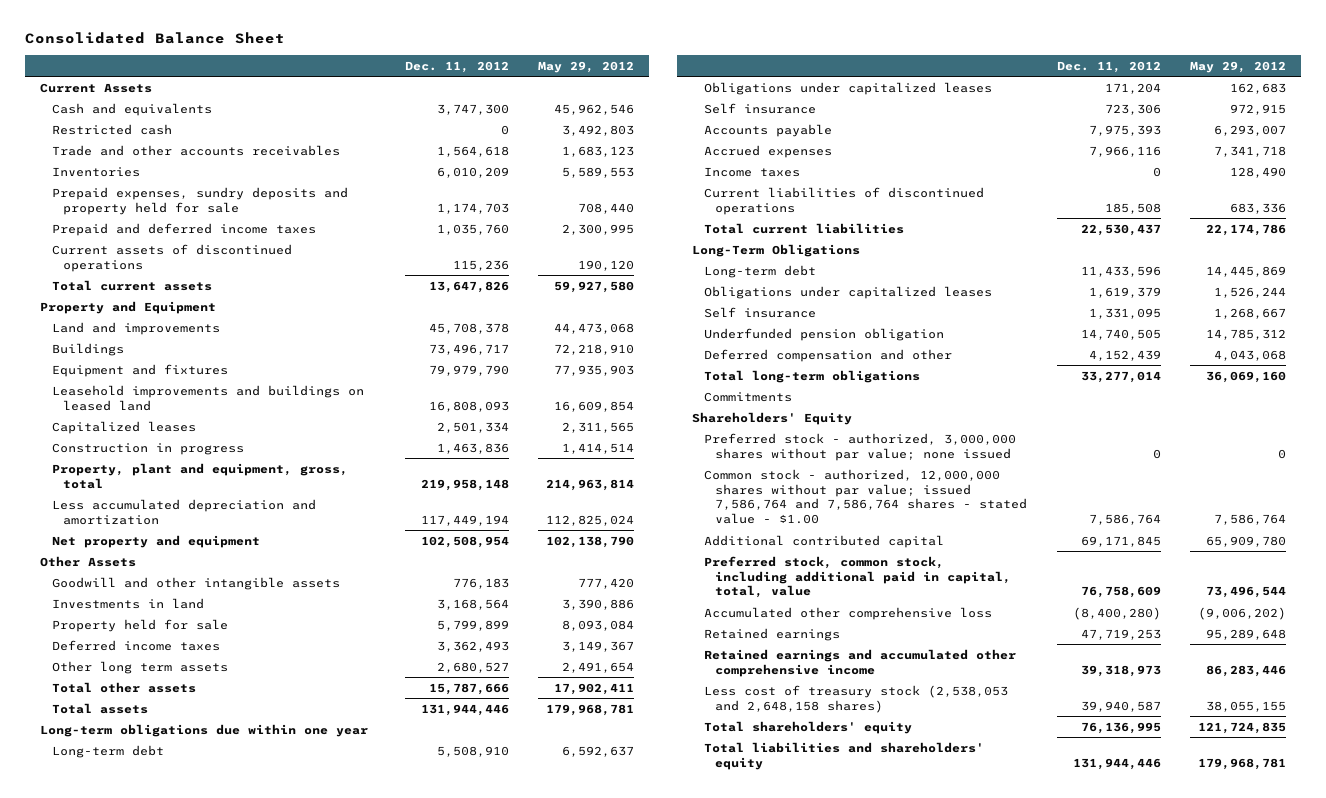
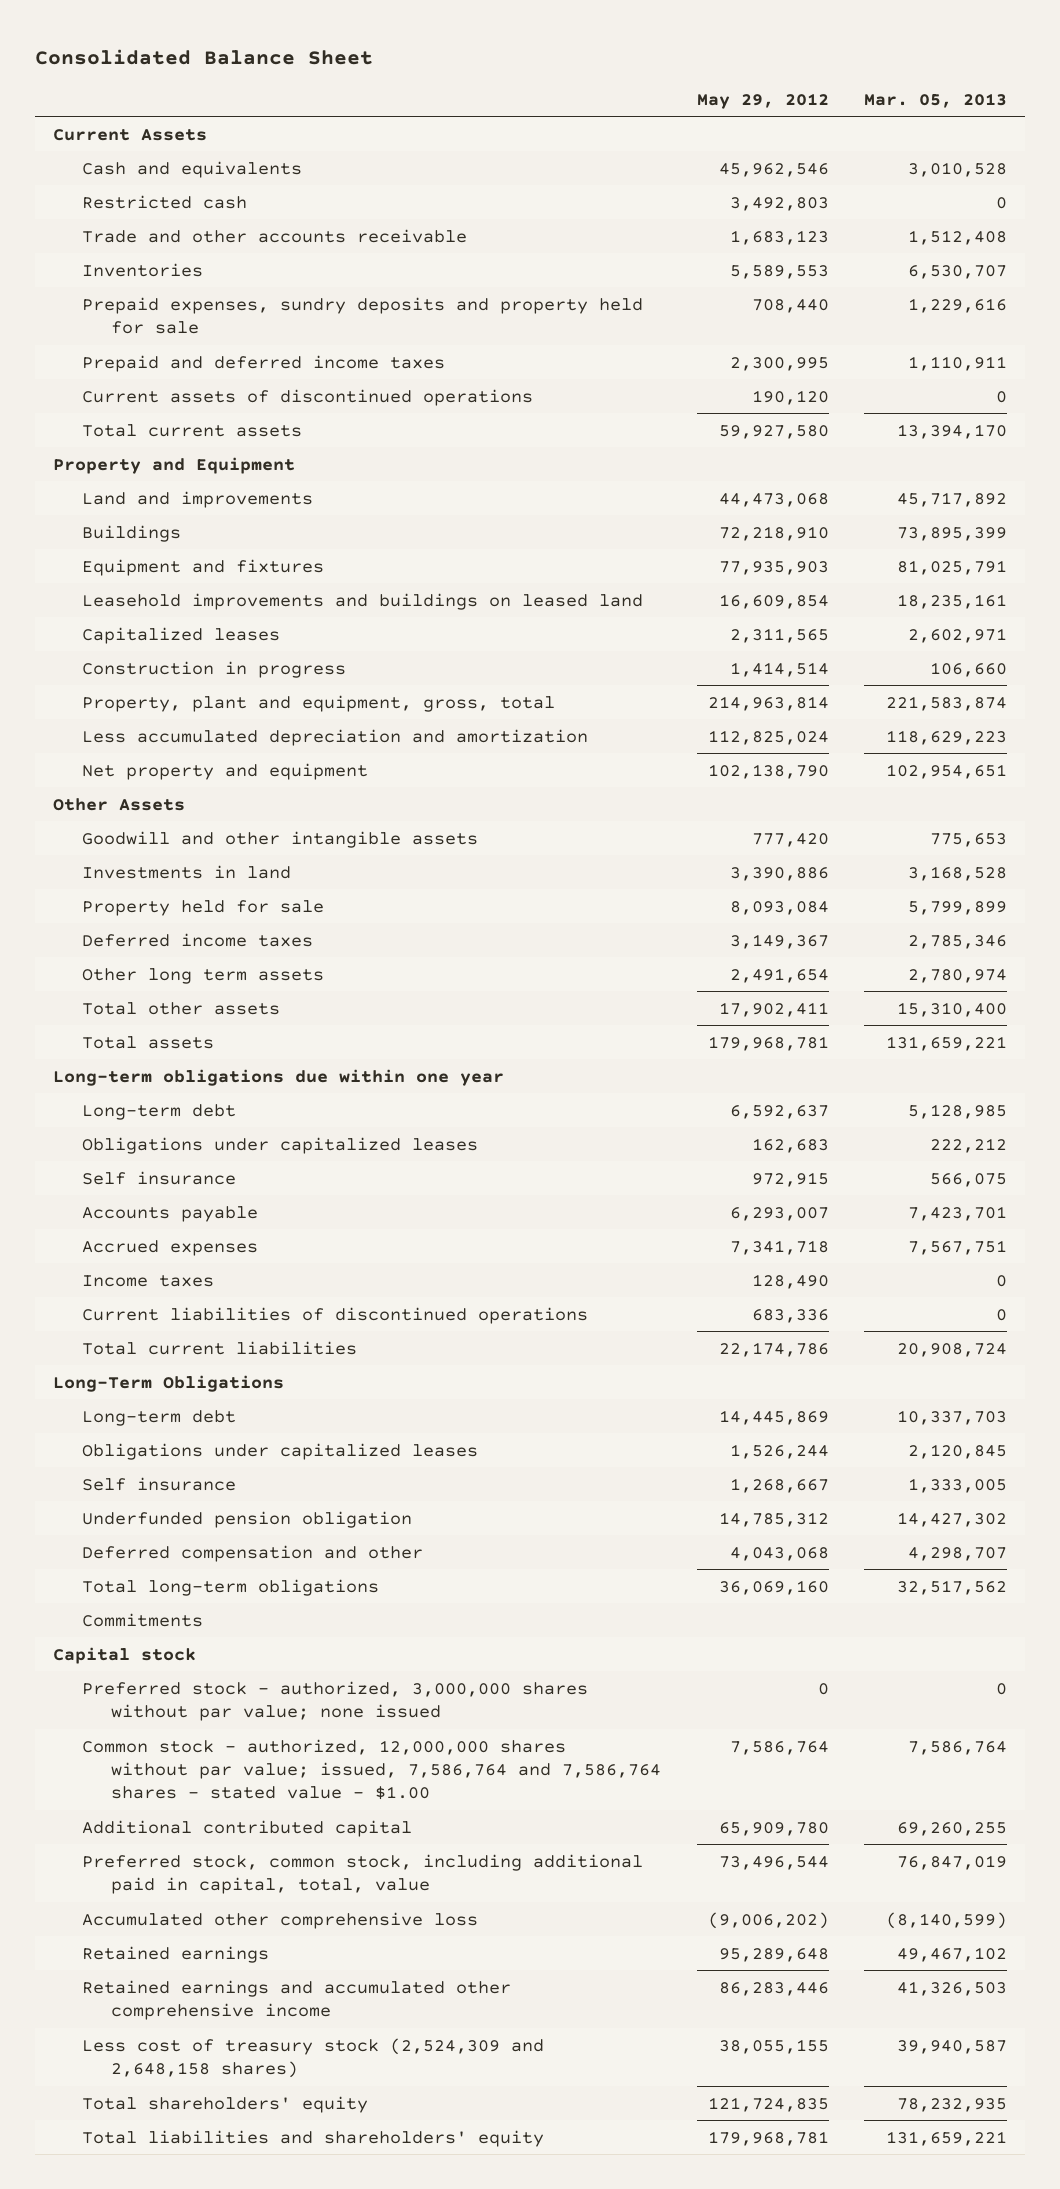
[404,60,509,73] Dec. 11, 2012 -> none
none -> [864,92,1008,108] Mar. 05, 2013
[51,144,340,156] Trade and other accounts receivables -> [81,228,467,243] Trade and other accounts receivable
[692,411,853,425] Shareholders' Equity -> none
none -> [52,1646,196,1664] Capital stock
[703,468,1028,525] Common stock - authorized, 12,000,000 shares without par value; issued 7,586,764 and 7,586,764 shares - stated value - $1.00 -> [81,1738,662,1801] Common stock - authorized, 12,000,000 shares without par value; issued, 7,586,764 and 7,586,764 shares - stated value - $1.00
[703,684,1008,713] Less cost of treasury stock (2,538,053 and 2,648,158 shares) -> [81,2037,544,2078] Less cost of treasury stock (2,524,309 and 2,648,158 shares)

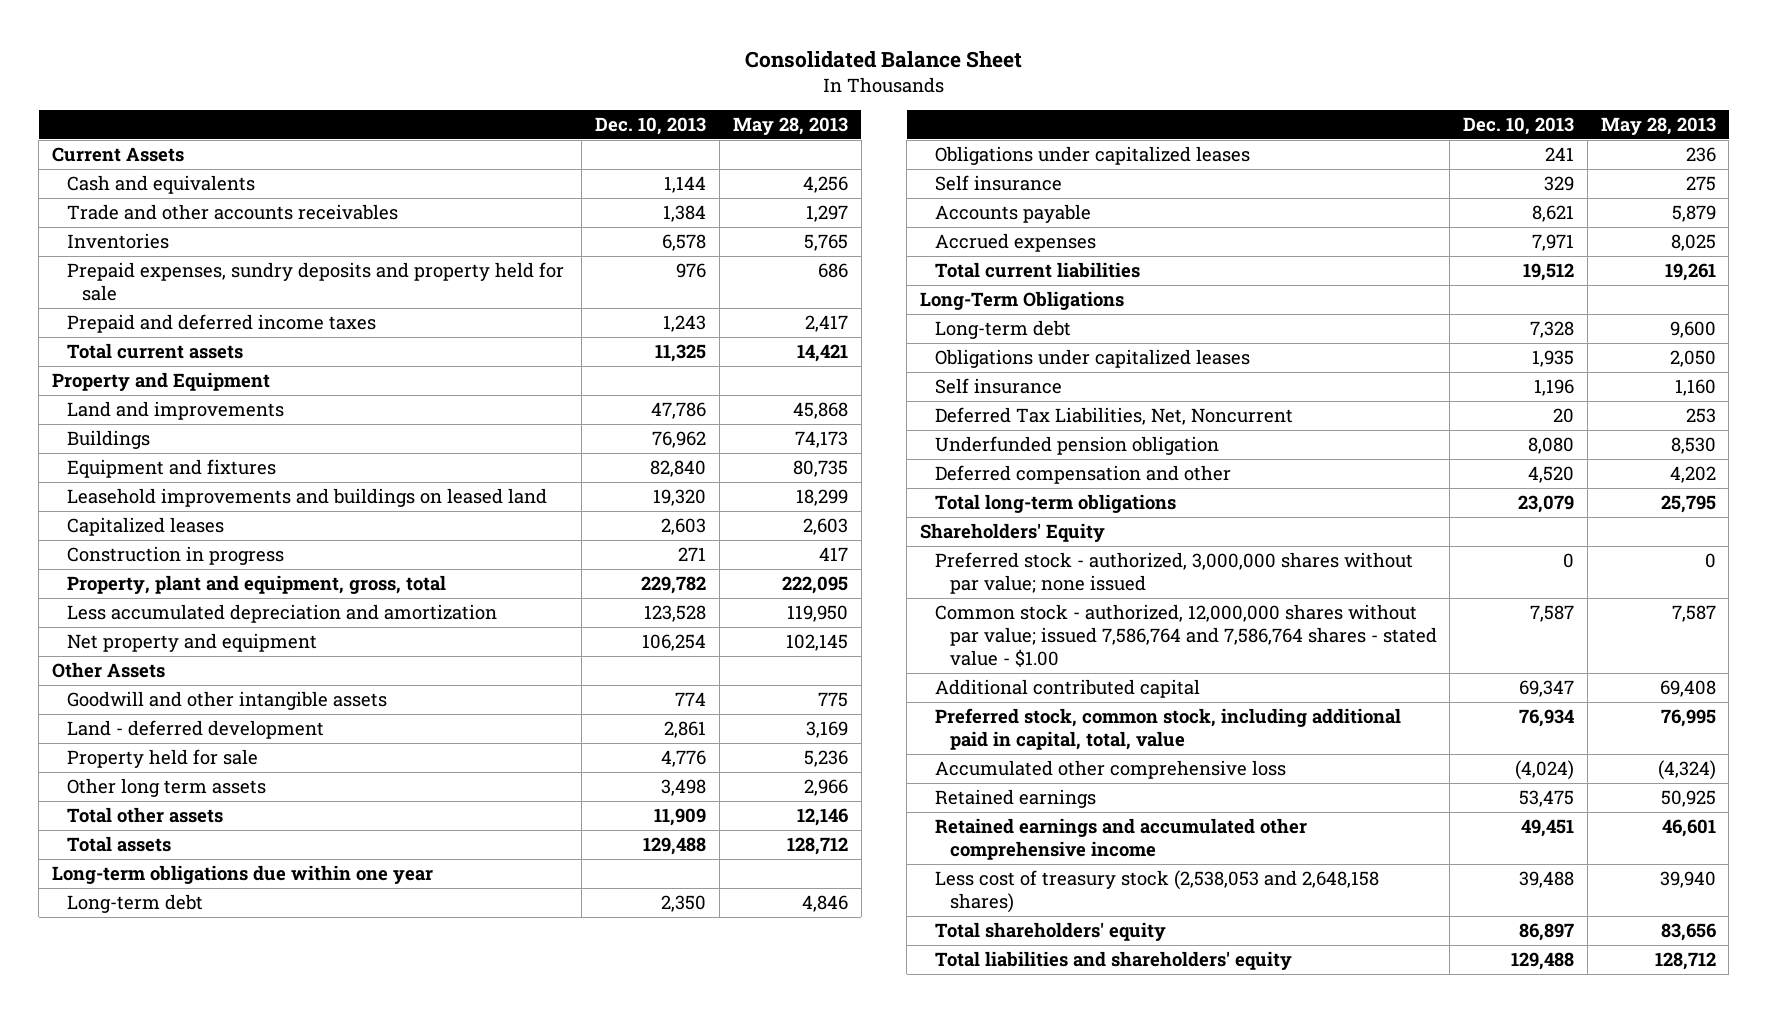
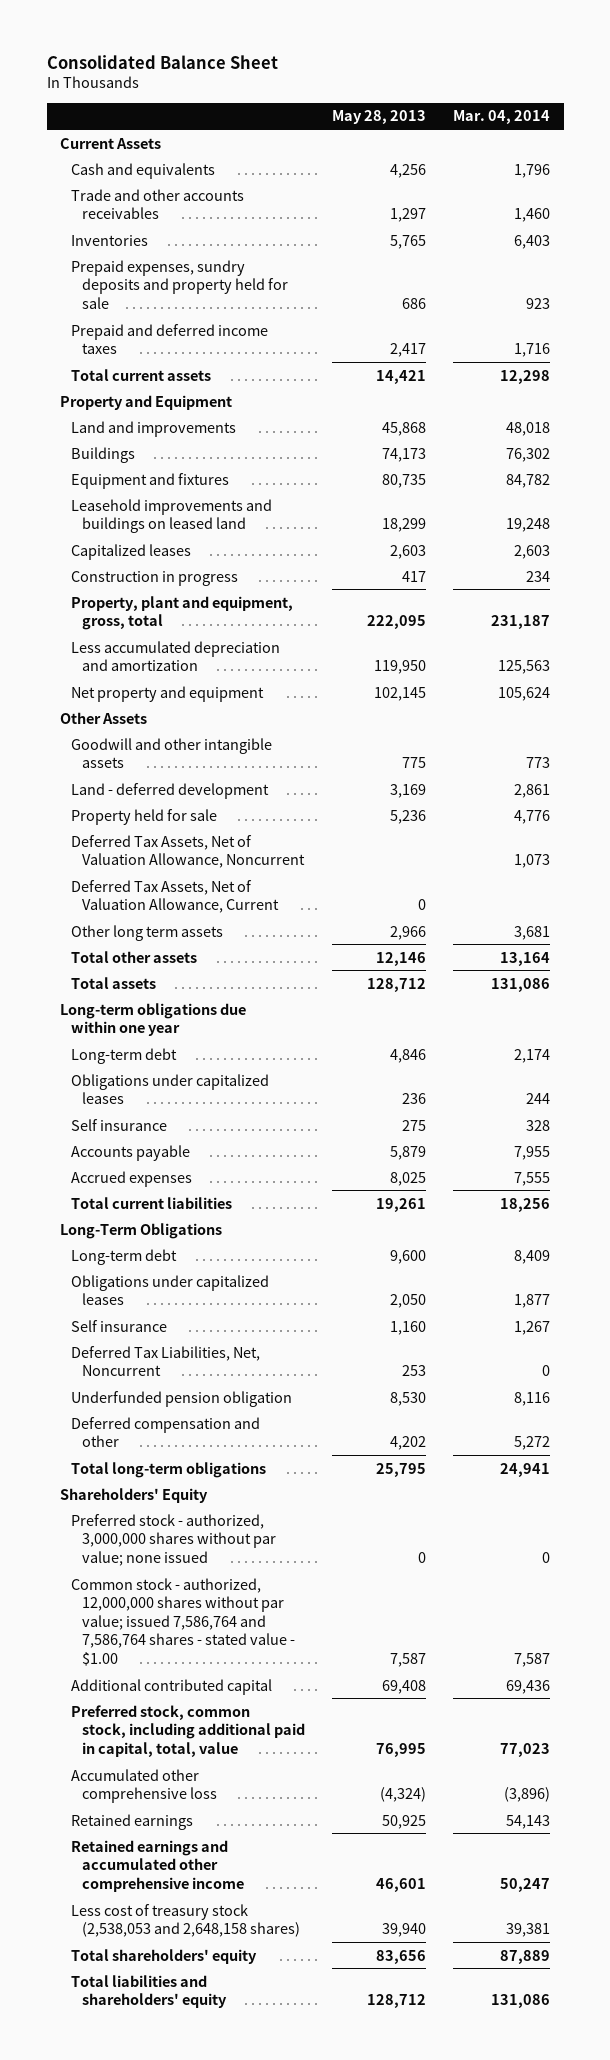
[595,117,707,136] Dec. 10, 2013 -> none
none -> [453,110,551,125] Mar. 04, 2014
none -> [70,834,305,869] Deferred Tax Assets, Net of Valuation Allowance, Noncurrent
none -> [70,879,279,914] Deferred Tax Assets, Net of Valuation Allowance, Current

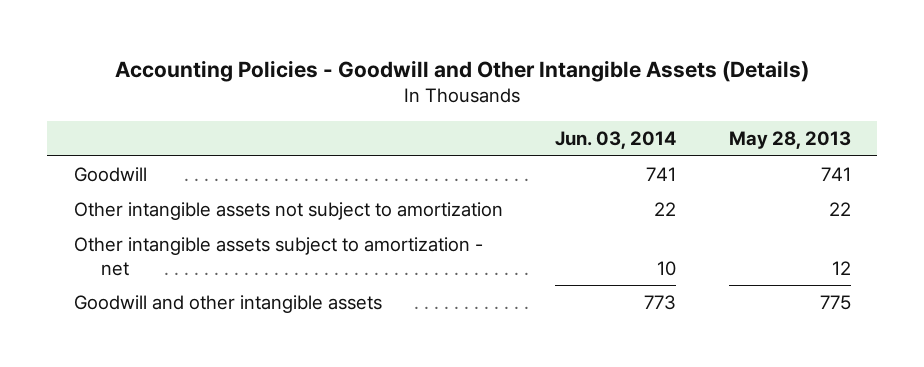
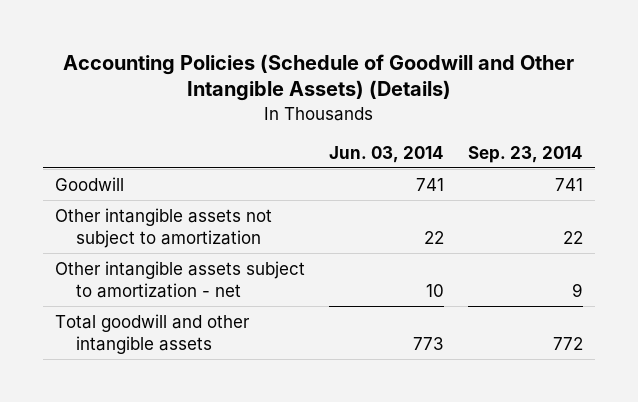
[115,59,810,82] Accounting Policies - Goodwill and Other Intangible Assets (Details) -> [63,53,575,102] Accounting Policies (Schedule of Goodwill and Other Intangible Assets) (Details)
[728,131,851,150] May 28, 2013 -> none
none -> [468,145,584,163] Sep. 23, 2014
[73,295,382,314] Goodwill and other intangible assets -> [55,313,251,354] Total goodwill and other intangible assets

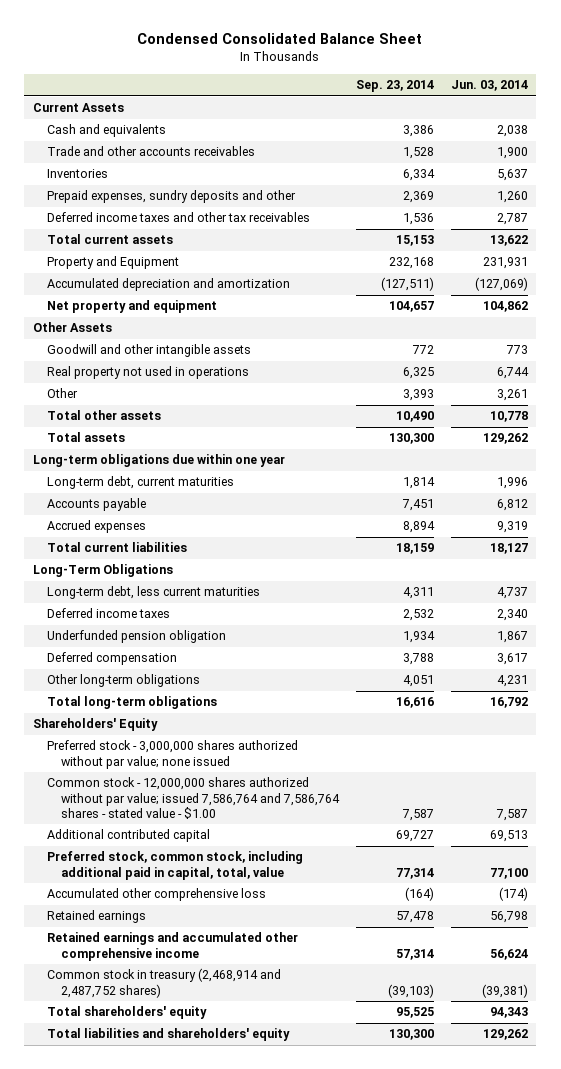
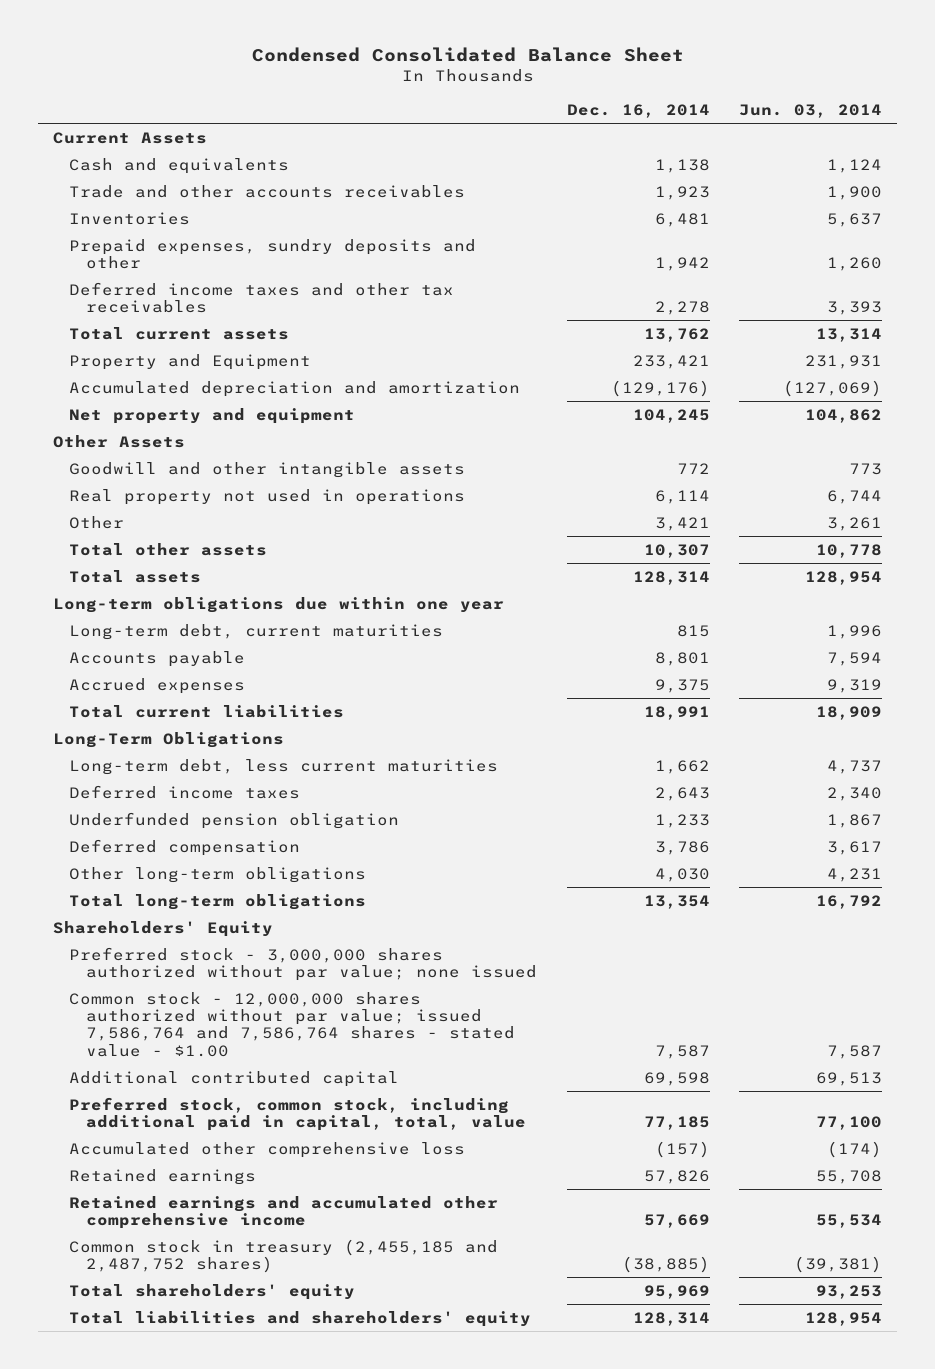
[356,80,435,93] Sep. 23, 2014 -> none
none -> [566,103,710,118] Dec. 16, 2014
[497,125,529,138] 2,038 -> [827,158,883,173] 1,124
[497,213,529,226] 2,787 -> [827,300,883,315] 3,393
[490,235,529,247] 13,622 -> [816,327,883,342] 13,314
[483,433,529,445] 129,262 -> [805,570,883,585] 128,954
[497,499,529,512] 6,812 -> [827,651,883,666] 7,594
[490,543,529,555] 18,127 -> [816,705,883,720] 18,909
[490,911,529,924] 56,798 -> [816,1169,883,1184] 55,708
[490,948,529,960] 56,624 -> [816,1213,883,1228] 55,534
[47,968,282,998] Common stock in treasury (2,468,914 and 2,487,752 shares) -> [69,1238,499,1273] Common stock in treasury (2,455,185 and 2,487,752 shares)
[490,1007,529,1019] 94,343 -> [816,1284,883,1299] 93,253
[483,1029,529,1041] 129,262 -> [805,1311,883,1326] 128,954

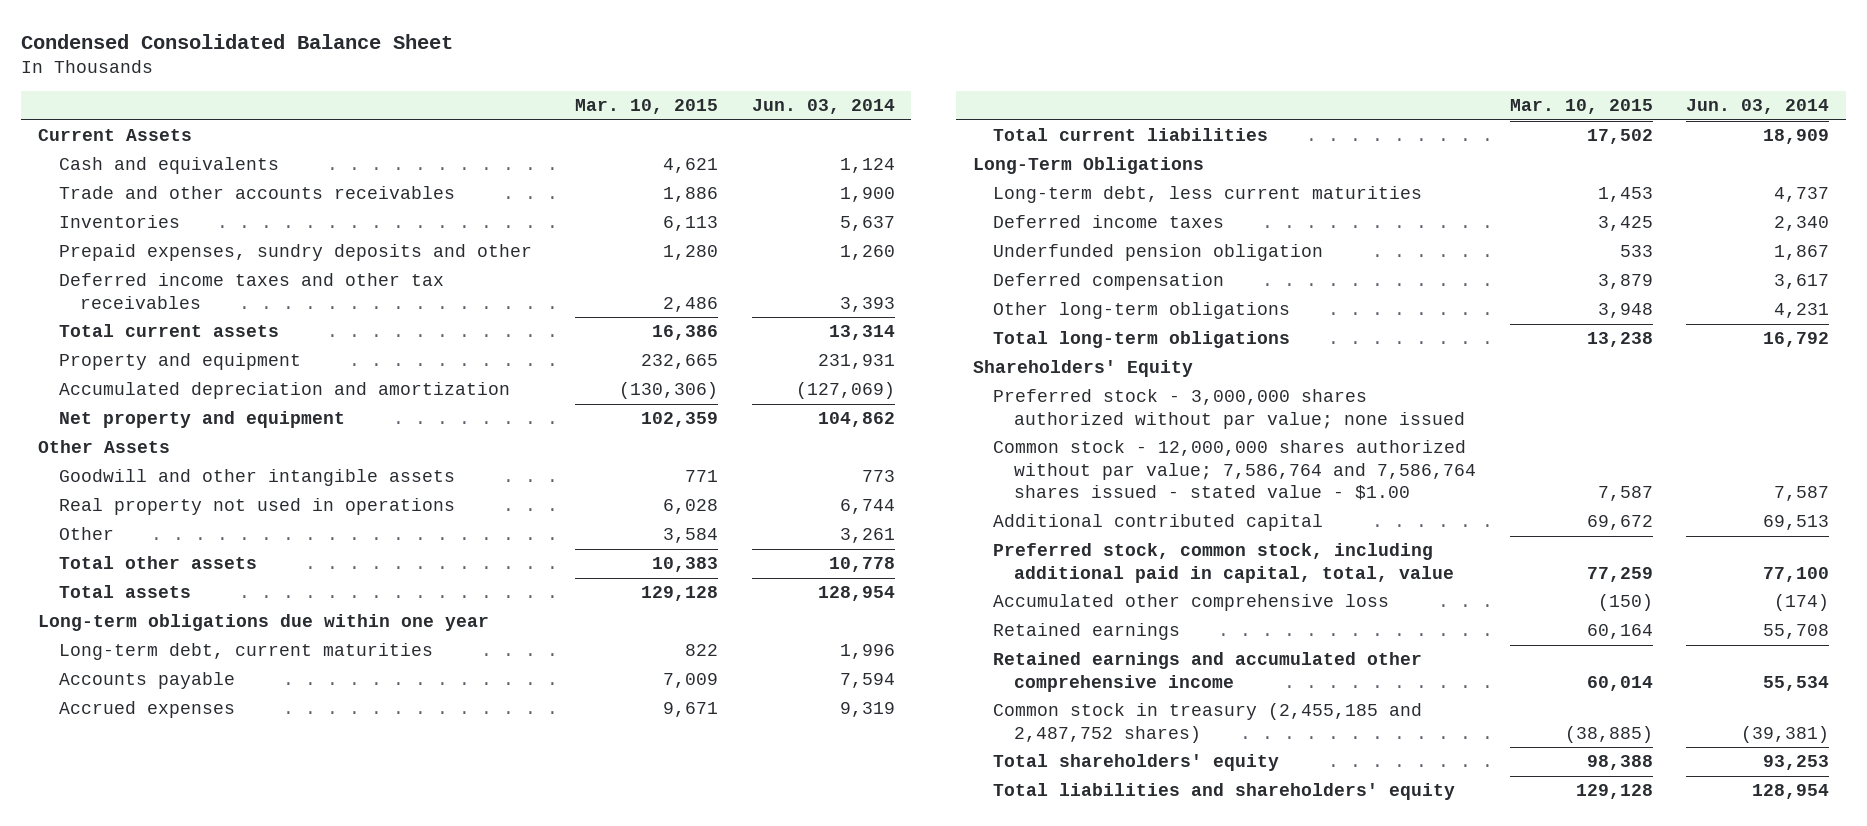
[566,103,710,118] Dec. 16, 2014 -> none
none -> [575,99,719,115] Mar. 10, 2015
[69,353,312,370] Property and Equipment -> [58,353,301,371] Property and equipment
[69,991,515,1057] Common stock - 12,000,000 shares authorized without par value; issued 7,586,764 and 7,586,764 shares - stated value - $1.00 -> [993,440,1477,500] Common stock - 12,000,000 shares authorized without par value; 7,586,764 and 7,586,764 shares issued - stated value - $1.00

